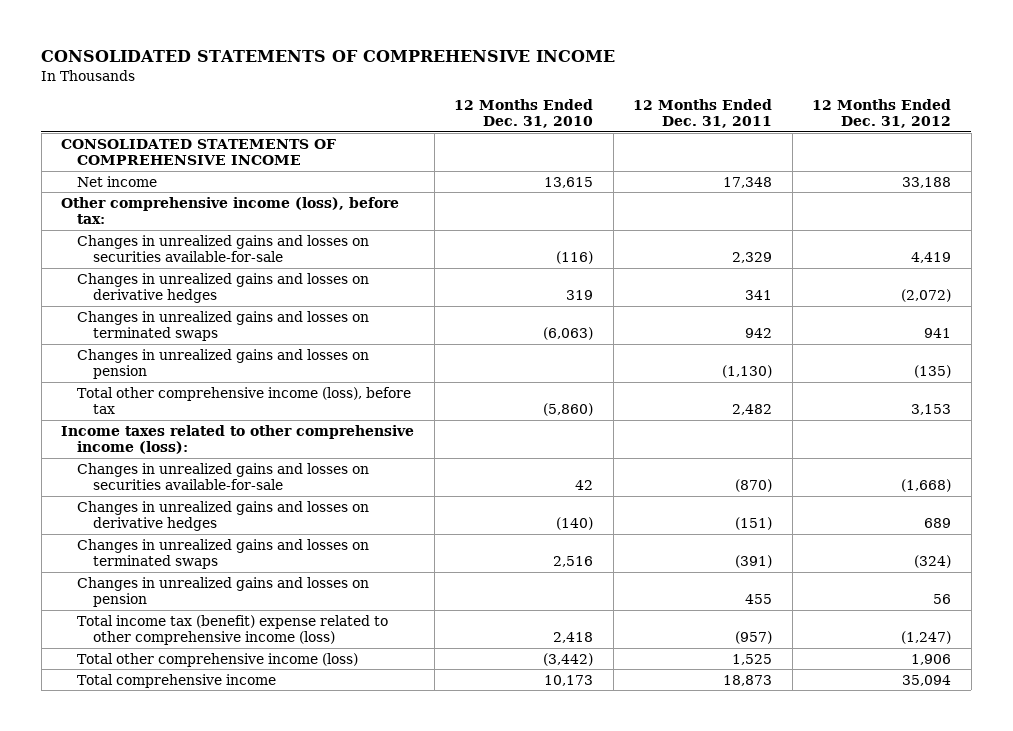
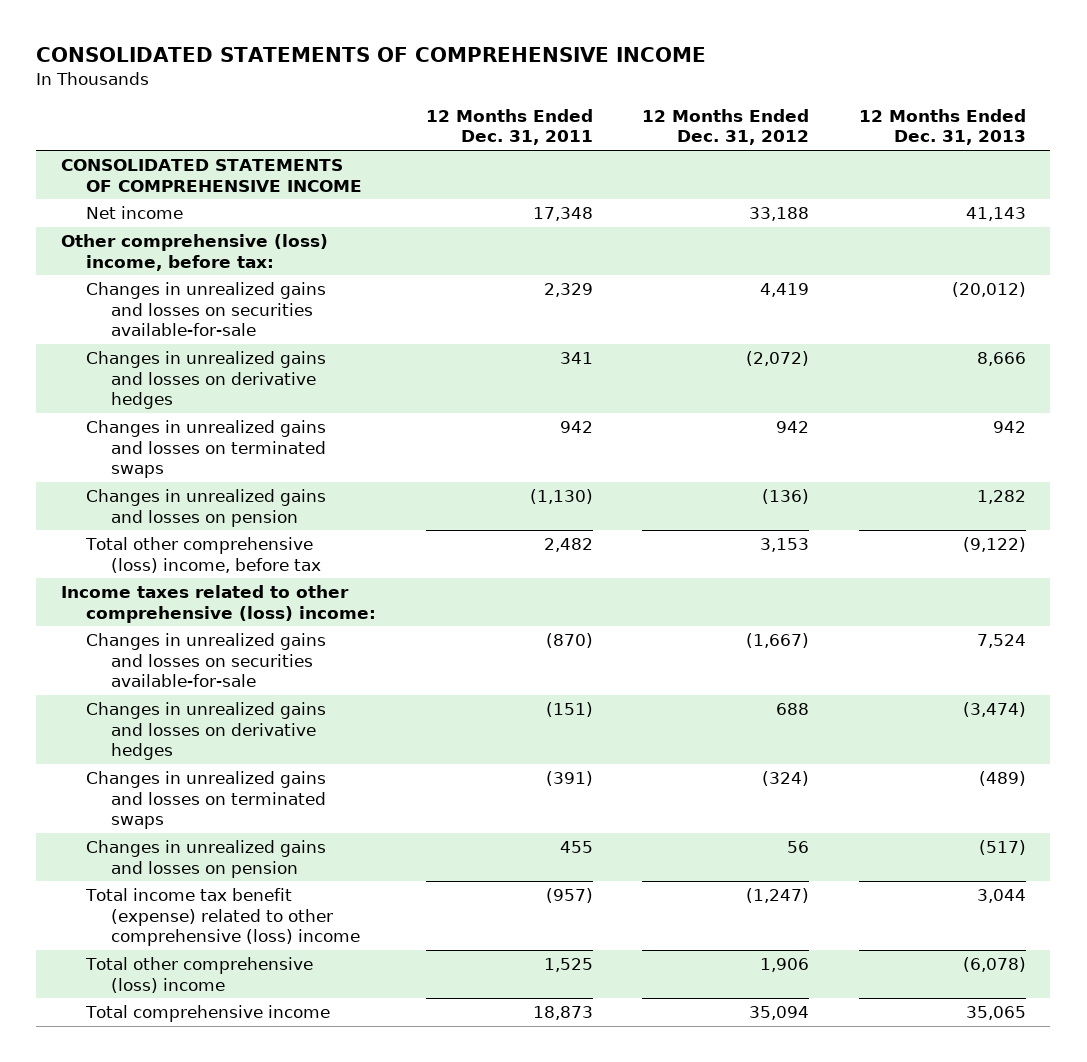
[454,98,594,129] 12 Months Ended Dec. 31, 2010 -> none
none -> [858,108,1026,146] 12 Months Ended Dec. 31, 2013
[61,196,400,224] Other comprehensive income (loss), before tax: -> [60,234,328,271] Other comprehensive (loss) income, before tax:
[924,327,952,338] 941 -> [776,421,810,434] 942
[914,364,952,378] (135) -> [762,489,810,505] (136)
[77,386,412,414] Total other comprehensive income (loss), before tax -> [85,537,322,573] Total other comprehensive (loss) income, before tax
[61,424,415,454] Income taxes related to other comprehensive income (loss): -> [60,585,377,623] Income taxes related to other comprehensive (loss) income:
[901,478,952,492] (1,668) -> [746,633,810,649] (1,667)
[924,517,952,528] 689 -> [776,703,810,716] 688
[77,614,389,645] Total income tax (benefit) expense related to other comprehensive income (loss) -> [85,888,361,947] Total income tax benefit (expense) related to other comprehensive (loss) income
[77,652,359,667] Total other comprehensive income (loss) -> [85,957,314,993] Total other comprehensive (loss) income

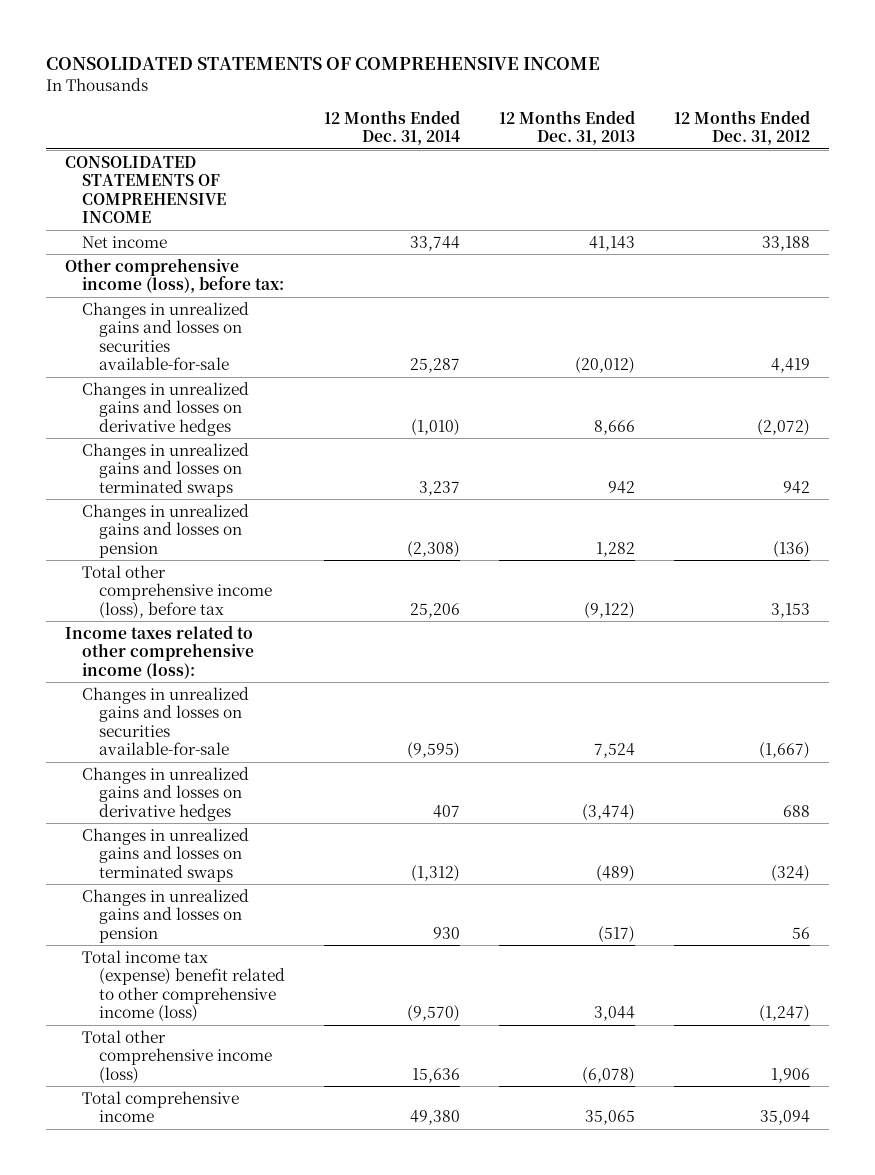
[425,108,593,146] 12 Months Ended Dec. 31, 2011 -> none
none -> [324,109,461,146] 12 Months Ended Dec. 31, 2014
[60,234,328,271] Other comprehensive (loss) income, before tax: -> [65,257,285,294] Other comprehensive income (loss), before tax:
[85,537,322,573] Total other comprehensive (loss) income, before tax -> [82,564,273,619] Total other comprehensive income (loss), before tax
[60,585,377,623] Income taxes related to other comprehensive (loss) income: -> [65,624,255,679] Income taxes related to other comprehensive income (loss):
[85,888,361,947] Total income tax benefit (expense) related to other comprehensive (loss) income -> [82,949,286,1023] Total income tax (expense) benefit related to other comprehensive income (loss)
[85,957,314,993] Total other comprehensive (loss) income -> [82,1029,273,1084] Total other comprehensive income (loss)

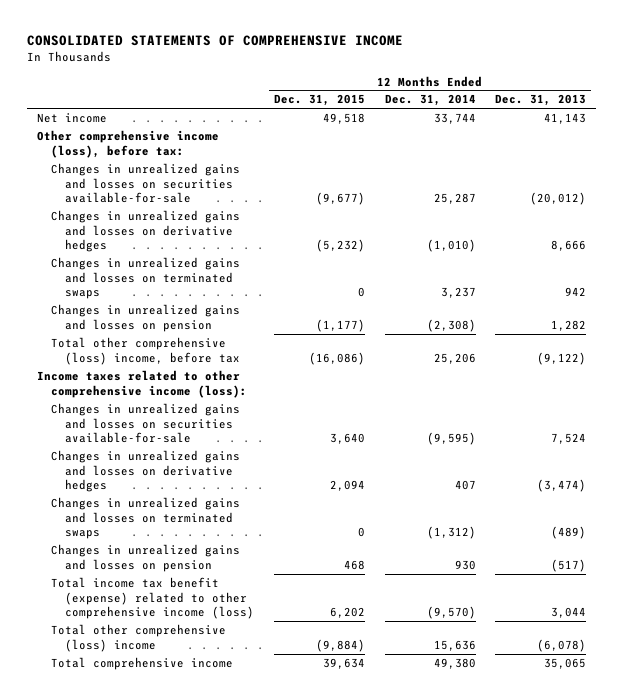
[673,109,810,146] 12 Months Ended Dec. 31, 2012 -> none
none -> [274,94,366,107] Dec. 31, 2015
[65,155,227,224] CONSOLIDATED STATEMENTS OF COMPREHENSIVE INCOME -> none
[82,564,273,619] Total other comprehensive income (loss), before tax -> [51,336,241,365] Total other comprehensive (loss) income, before tax
[82,949,286,1023] Total income tax (expense) benefit related to other comprehensive income (loss) -> [51,576,255,620] Total income tax benefit (expense) related to other comprehensive income (loss)
[82,1029,273,1084] Total other comprehensive income (loss) -> [51,623,227,652] Total other comprehensive (loss) income

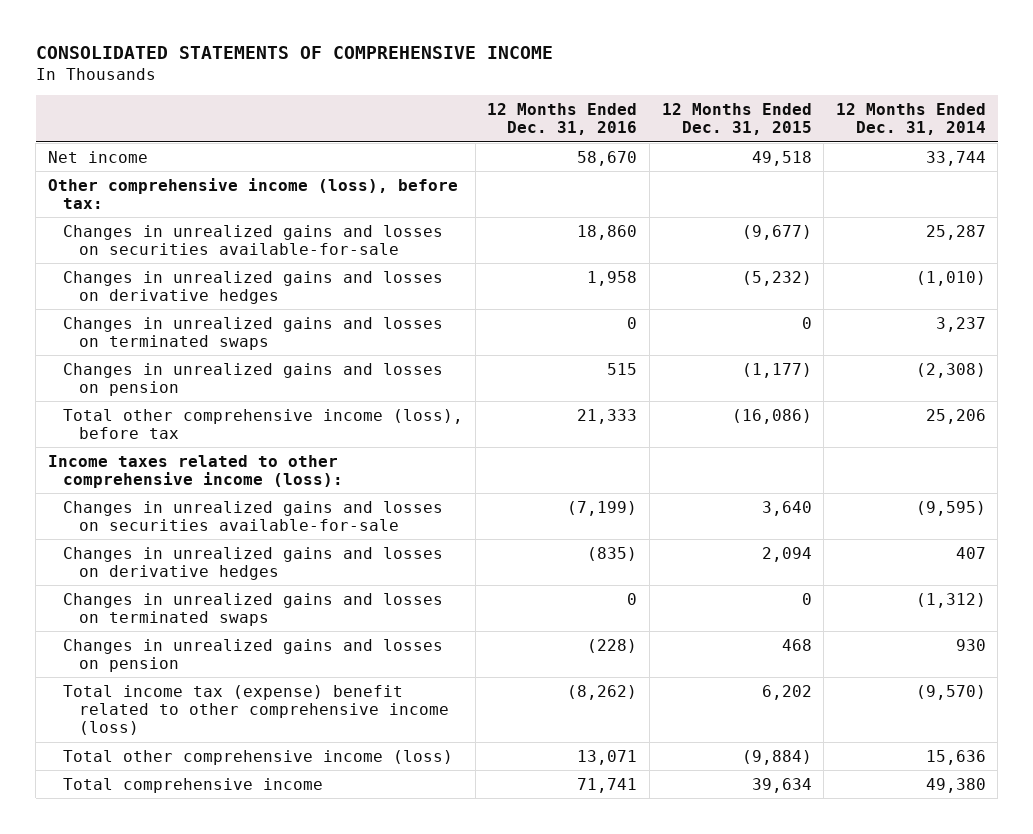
[495,94,587,107] Dec. 31, 2013 -> none
none -> [487,103,638,136] 12 Months Ended Dec. 31, 2016
[51,336,241,365] Total other comprehensive (loss) income, before tax -> [63,408,464,439] Total other comprehensive income (loss), before tax
[51,576,255,620] Total income tax benefit (expense) related to other comprehensive income (loss) -> [63,684,449,735] Total income tax (expense) benefit related to other comprehensive income (loss)
[51,623,227,652] Total other comprehensive (loss) income -> [63,749,454,765] Total other comprehensive income (loss)

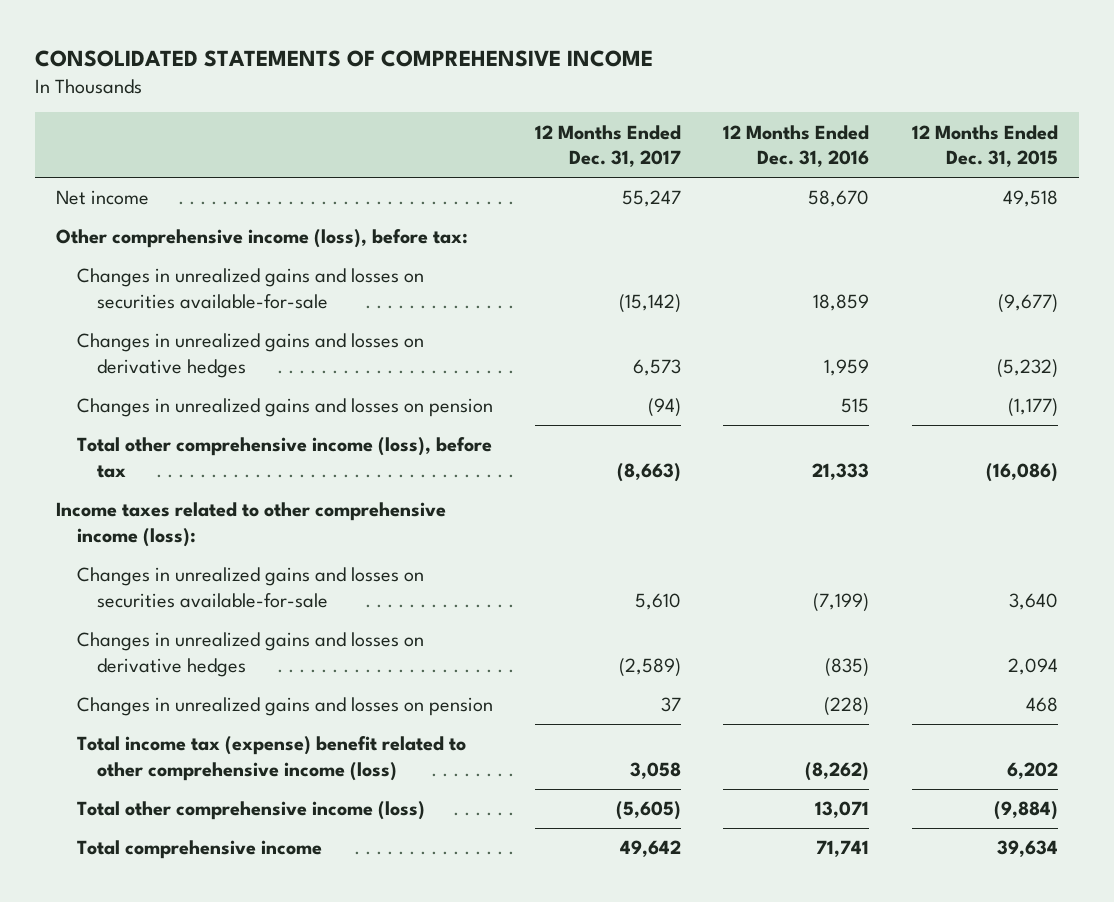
[835,103,986,136] 12 Months Ended Dec. 31, 2014 -> none
none -> [535,124,682,168] 12 Months Ended Dec. 31, 2017
[63,316,444,350] Changes in unrealized gains and losses on terminated swaps -> none
[577,224,638,240] 18,860 -> [813,293,870,311] 18,859
[587,270,638,286] 1,958 -> [824,358,870,376] 1,959
[63,592,444,626] Changes in unrealized gains and losses on terminated swaps -> none

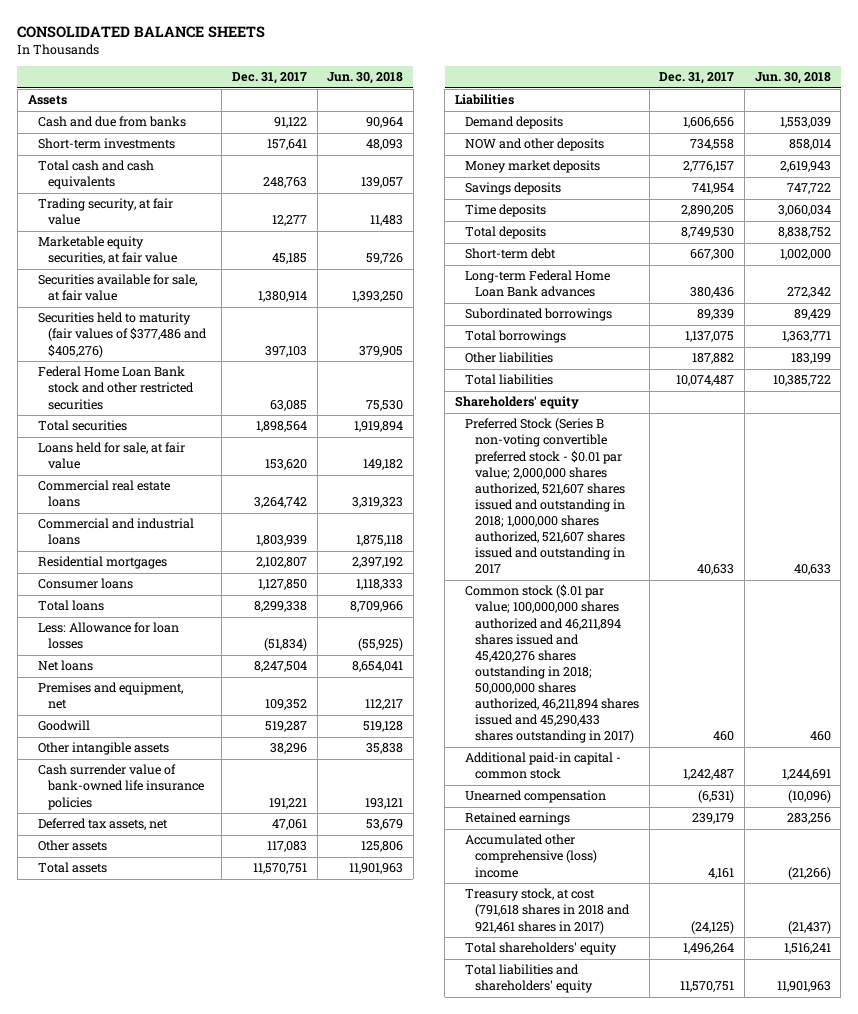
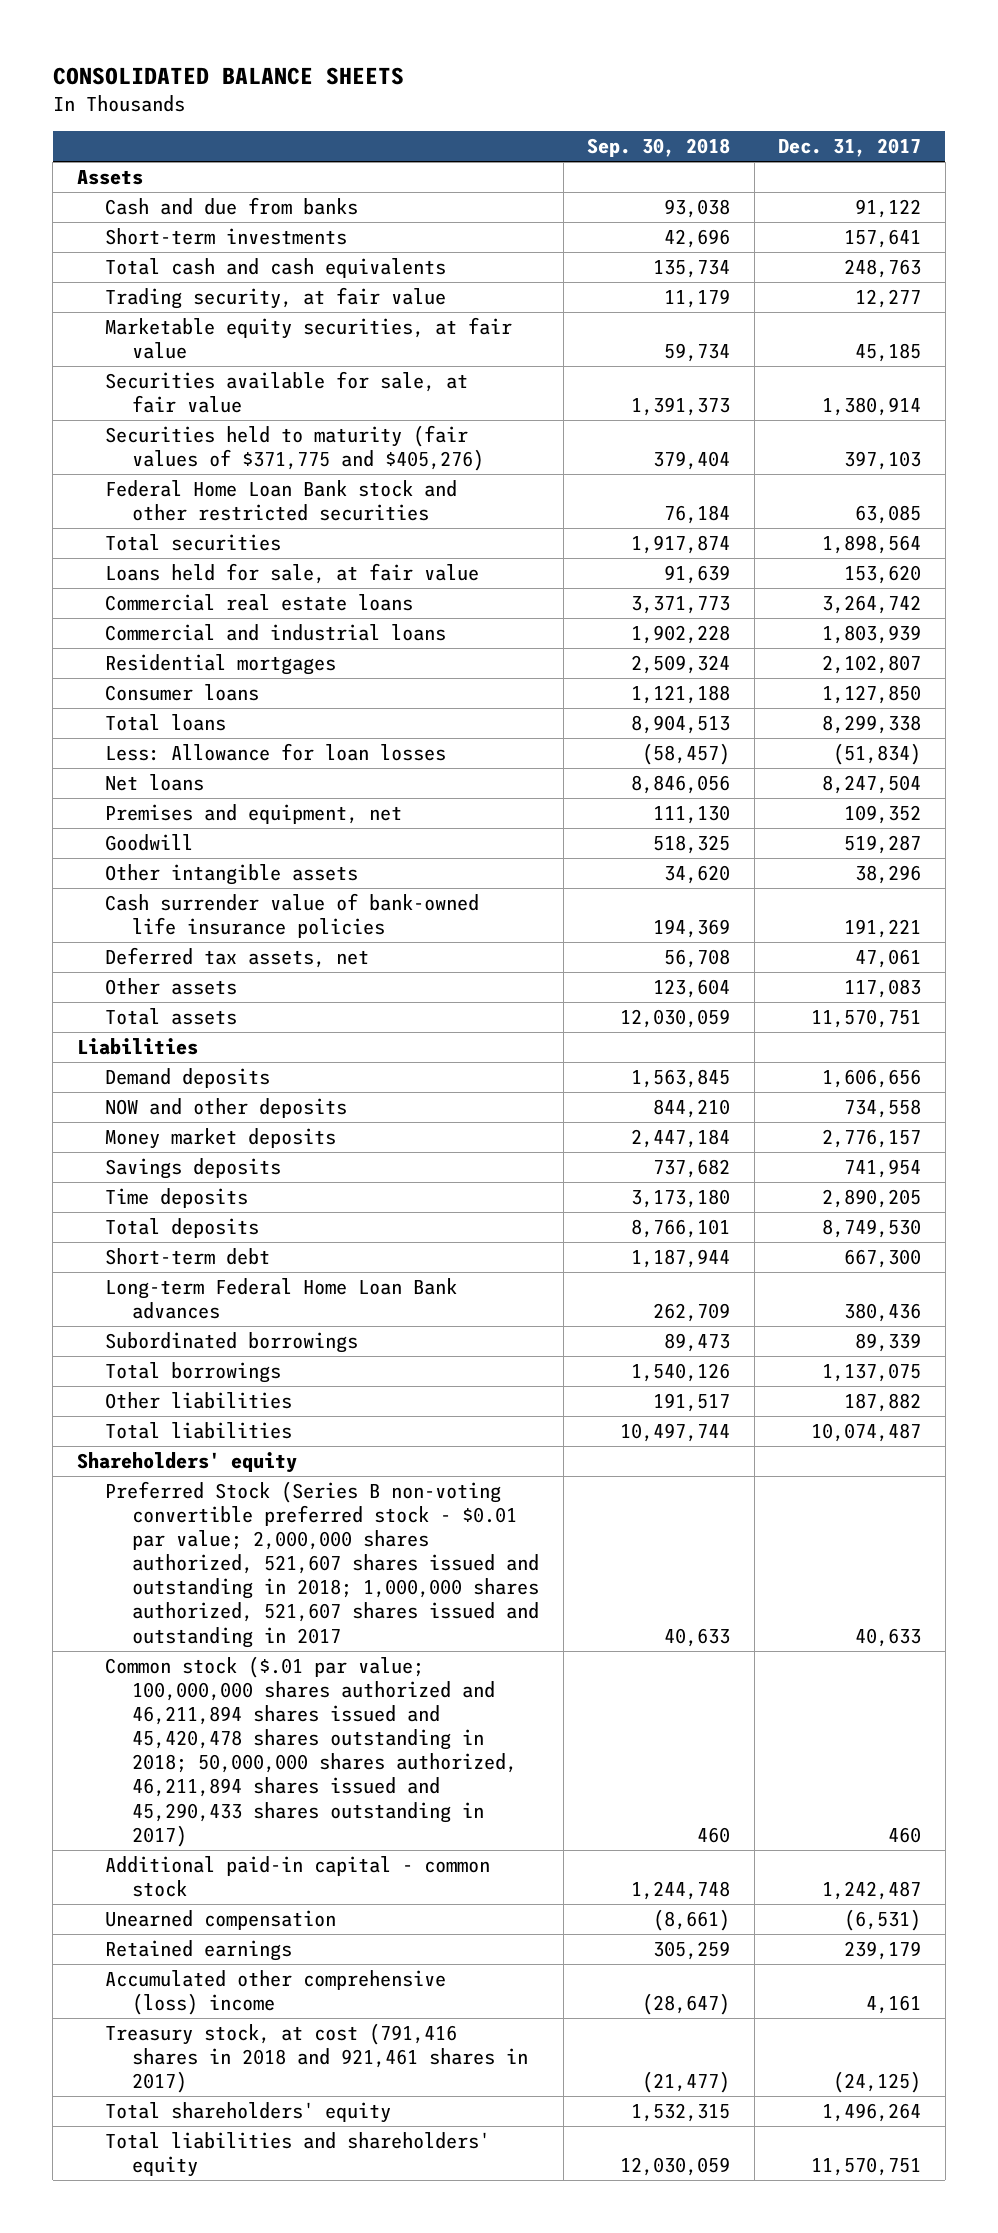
[327,72,404,85] Jun. 30, 2018 -> none
none -> [587,138,731,158] Sep. 30, 2018
[37,312,207,358] Securities held to maturity (fair values of $377,486 and $405,276) -> [104,425,485,472] Securities held to maturity (fair values of $371,775 and $405,276)
[464,584,639,744] Common stock ($.01 par value; 100,000,000 shares authorized and 46,211,894 shares issued and 45,420,276 shares outstanding in 2018; 50,000,000 shares authorized, 46,211,894 shares issued and 45,290,433 shares outstanding in 2017) -> [104,1656,518,1847] Common stock ($.01 par value; 100,000,000 shares authorized and 46,211,894 shares issued and 45,420,478 shares outstanding in 2018; 50,000,000 shares authorized, 46,211,894 shares issued and 45,290,433 shares outstanding in 2017)
[464,888,630,934] Treasury stock, at cost (791,618 shares in 2018 and 921,461 shares in 2017) -> [104,2023,529,2094] Treasury stock, at cost (791,416 shares in 2018 and 921,461 shares in 2017)

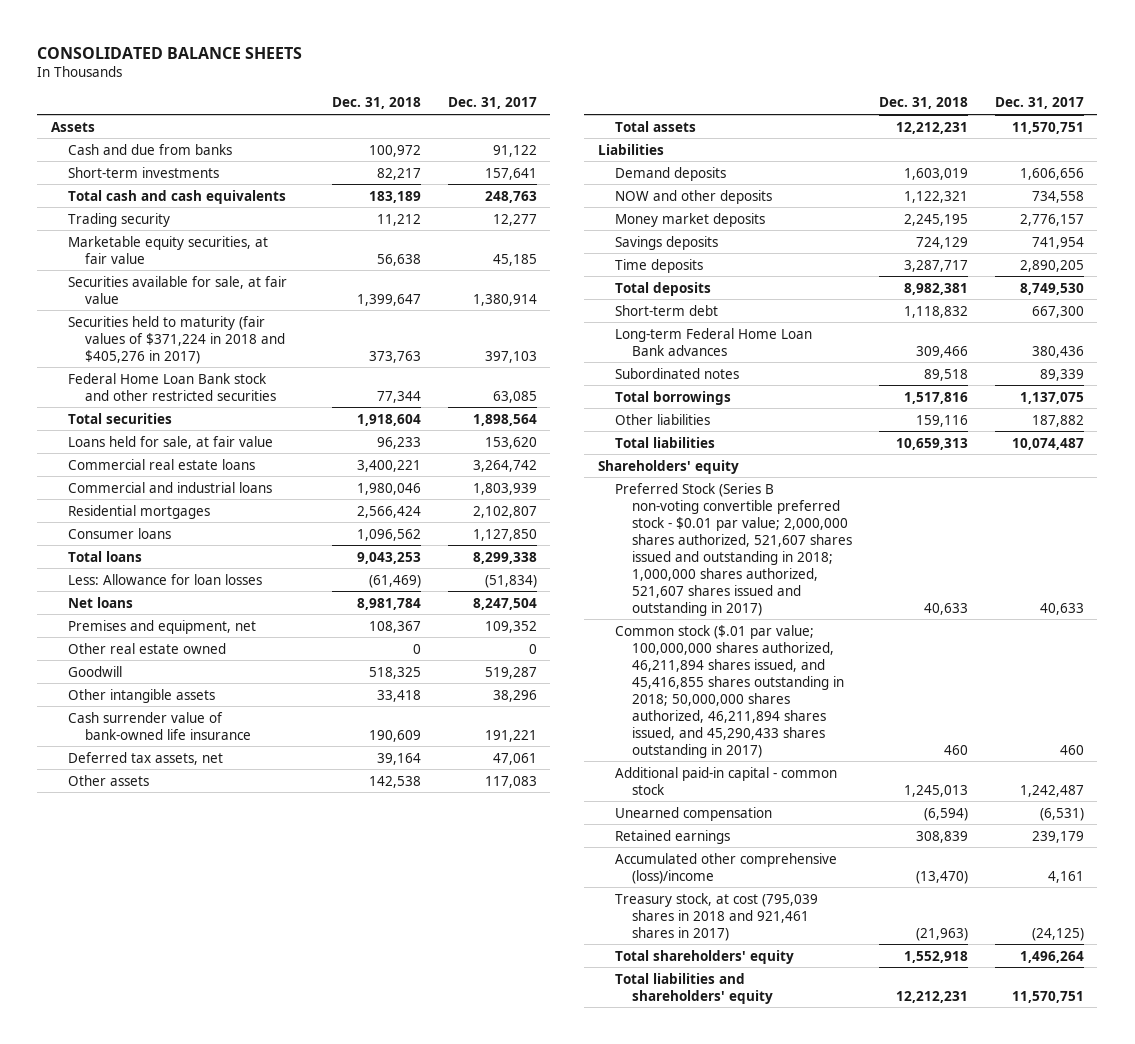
[587,138,731,158] Sep. 30, 2018 -> none
none -> [331,97,421,110] Dec. 31, 2018
[104,287,446,310] Trading security, at fair value -> [67,212,170,227] Trading security
[104,425,485,472] Securities held to maturity (fair values of $371,775 and $405,276) -> [67,315,285,364] Securities held to maturity (fair values of $371,224 in 2018 and $405,276 in 2017)
none -> [67,642,226,654] Other real estate owned
[104,893,479,939] Cash surrender value of bank-owned life insurance policies -> [67,711,251,740] Cash surrender value of bank-owned life insurance
[104,1332,358,1354] Subordinated borrowings -> [614,367,739,379] Subordinated notes
[104,1481,540,1648] Preferred Stock (Series B non-voting convertible preferred stock - $0.01 par value; 2,000,000 shares authorized, 521,607 shares issued and outstanding in 2018; 1,000,000 shares authorized, 521,607 shares issued and outstanding in 2017 -> [614,482,852,616] Preferred Stock (Series B non-voting convertible preferred stock - $0.01 par value; 2,000,000 shares authorized, 521,607 shares issued and outstanding in 2018; 1,000,000 shares authorized, 521,607 shares issued and outstanding in 2017)
[104,1656,518,1847] Common stock ($.01 par value; 100,000,000 shares authorized and 46,211,894 shares issued and 45,420,478 shares outstanding in 2018; 50,000,000 shares authorized, 46,211,894 shares issued and 45,290,433 shares outstanding in 2017) -> [614,624,844,758] Common stock ($.01 par value; 100,000,000 shares authorized, 46,211,894 shares issued, and 45,416,855 shares outstanding in 2018; 50,000,000 shares authorized, 46,211,894 shares issued, and 45,290,433 shares outstanding in 2017)
[104,1970,446,2016] Accumulated other comprehensive (loss) income -> [614,852,837,884] Accumulated other comprehensive (loss)/income
[104,2023,529,2094] Treasury stock, at cost (791,416 shares in 2018 and 921,461 shares in 2017) -> [614,892,818,941] Treasury stock, at cost (795,039 shares in 2018 and 921,461 shares in 2017)

